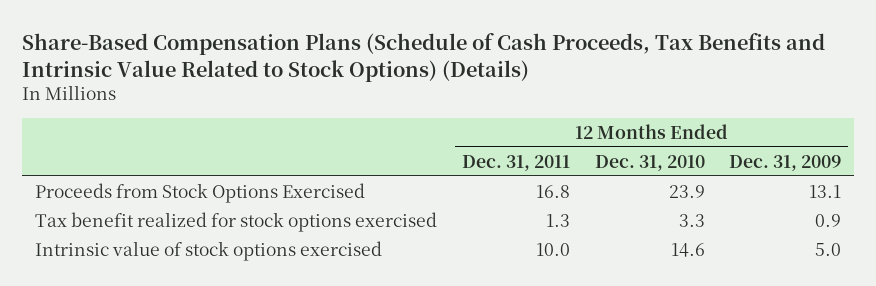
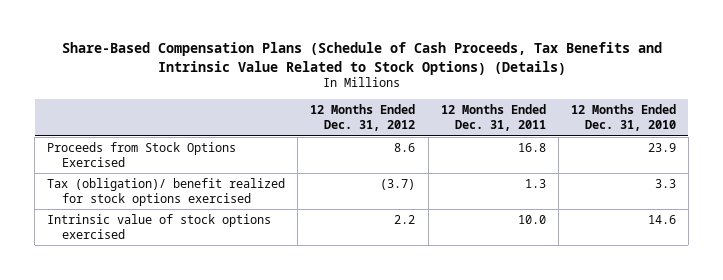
[729,154,842,171] Dec. 31, 2009 -> none
none -> [310,104,416,132] 12 Months Ended Dec. 31, 2012
[34,211,437,232] Tax benefit realized for stock options exercised -> [47,177,286,206] Tax (obligation)/ benefit realized for stock options exercised

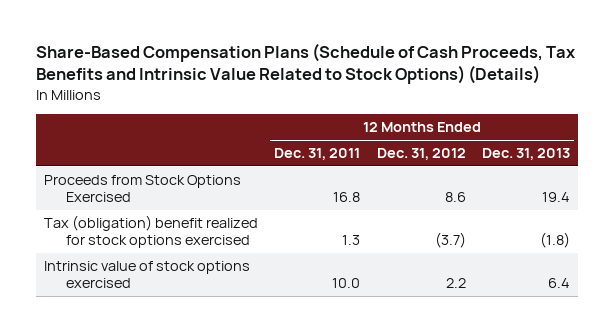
[570,104,676,132] 12 Months Ended Dec. 31, 2010 -> none
none -> [482,148,571,161] Dec. 31, 2013
[47,177,286,206] Tax (obligation)/ benefit realized for stock options exercised -> [43,215,258,249] Tax (obligation) benefit realized for stock options exercised

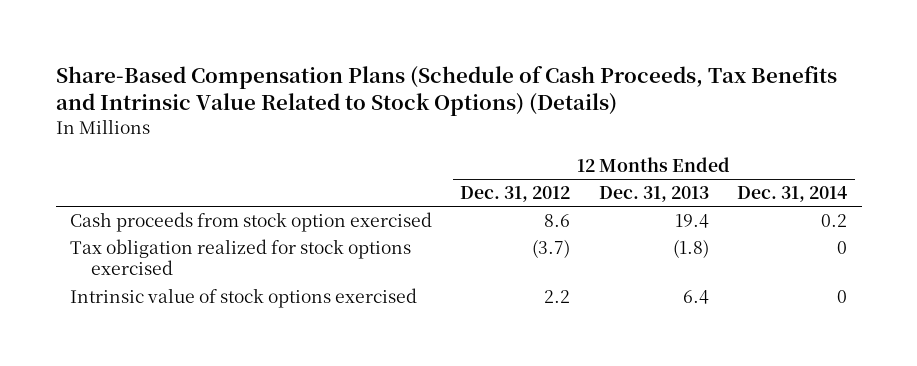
[274,148,361,161] Dec. 31, 2011 -> none
none -> [737,186,848,203] Dec. 31, 2014
[43,175,241,203] Proceeds from Stock Options Exercised -> [69,212,432,233] Cash proceeds from stock option exercised
[43,215,258,249] Tax (obligation) benefit realized for stock options exercised -> [69,239,411,276] Tax obligation realized for stock options exercised

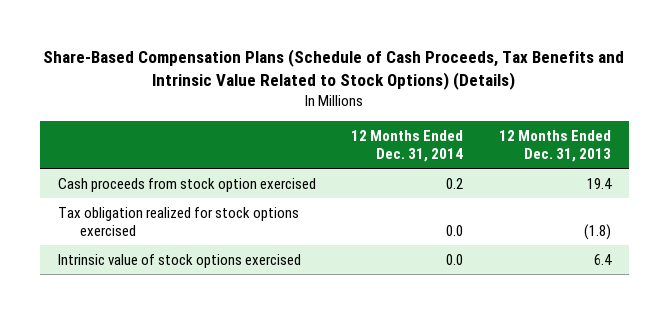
[460,186,571,203] Dec. 31, 2012 -> none
[837,241,848,255] 0 -> [446,224,464,236] 0.0
[837,290,848,304] 0 -> [446,253,464,265] 0.0

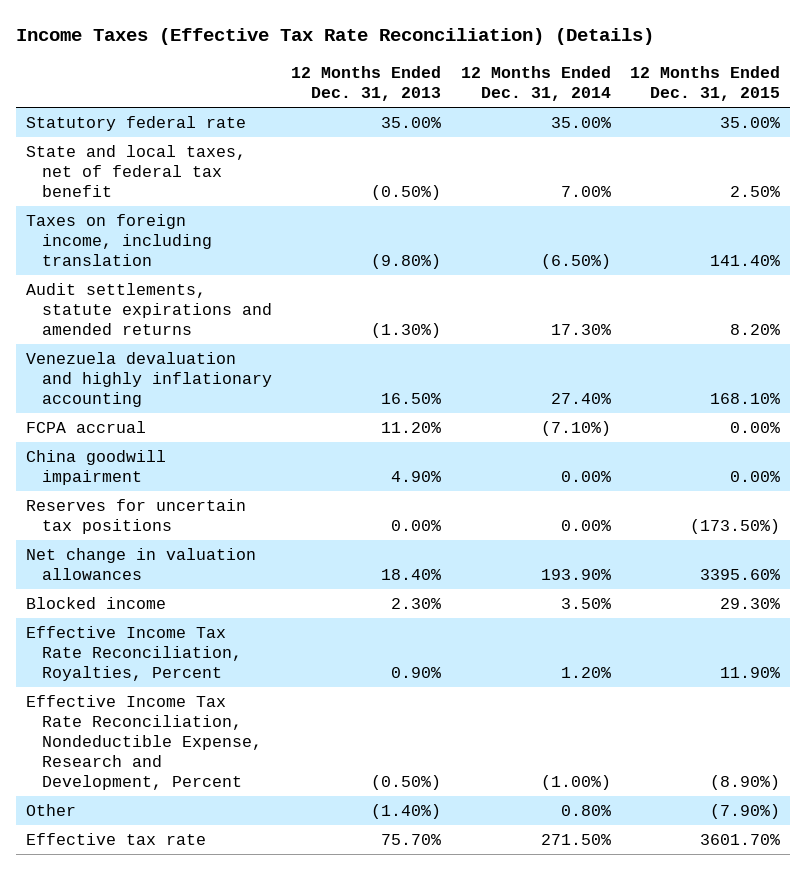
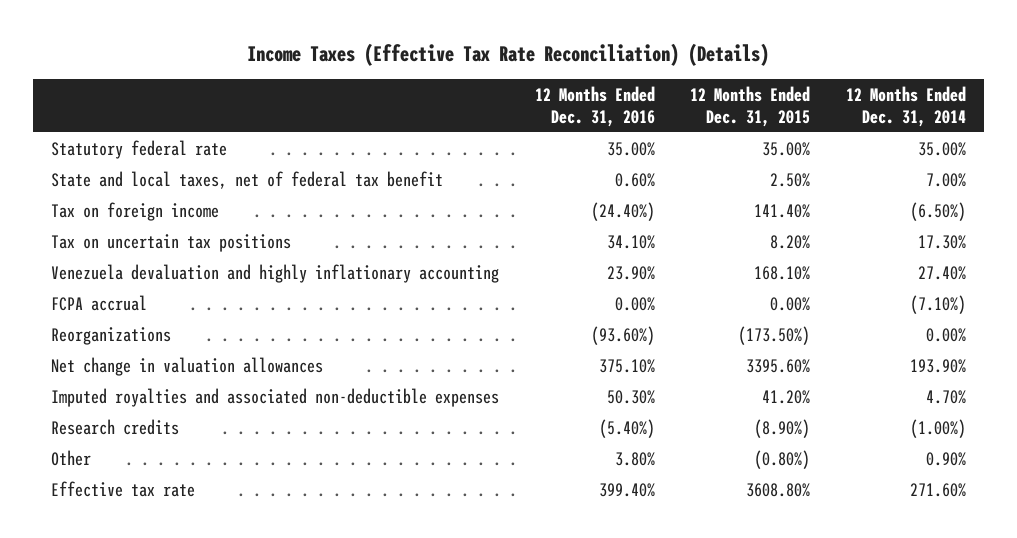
[291,65,442,101] 12 Months Ended Dec. 31, 2013 -> none
none -> [534,85,655,127] 12 Months Ended Dec. 31, 2016
[25,214,212,266] Taxes on foreign income, including translation -> [50,201,219,221] Tax on foreign income
[25,283,272,335] Audit settlements, statute expirations and amended returns -> [50,233,291,252] Tax on uncertain tax positions
[25,450,166,486] China goodwill impairment -> none
[25,499,246,535] Reserves for uncertain tax positions -> [50,326,171,345] Reorganizations
[25,597,166,610] Blocked income -> none
[25,626,242,681] Effective Income Tax Rate Reconciliation, Royalties, Percent -> none
none -> [50,387,499,407] Imputed royalties and associated non-deductible expenses
[25,695,262,790] Effective Income Tax Rate Reconciliation, Nondeductible Expense, Research and Development, Percent -> [50,418,179,435] Research credits
[560,805,611,817] 0.80% -> [926,451,967,466] 0.90%
[710,804,781,820] (7.90%) -> [754,449,811,469] (0.80%)
[540,834,611,846] 271.50% -> [910,482,967,497] 271.60%
[700,834,781,846] 3601.70% -> [746,482,811,497] 3608.80%

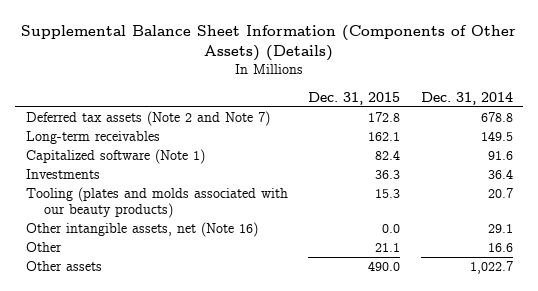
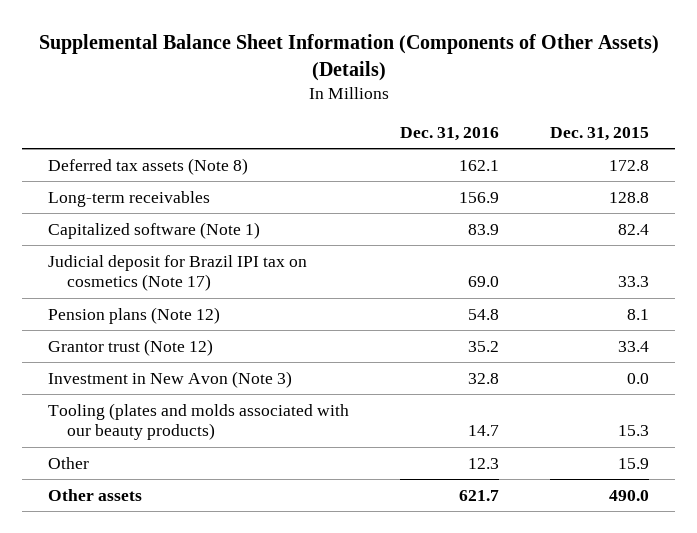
[420,91,513,105] Dec. 31, 2014 -> none
none -> [400,127,500,142] Dec. 31, 2016
[25,111,270,127] Deferred tax assets (Note 2 and Note 7) -> [48,157,249,175] Deferred tax assets (Note 8)
[368,132,401,142] 162.1 -> [609,191,650,203] 128.8
[25,169,100,180] Investments -> none
none -> [48,254,308,292] Judicial deposit for Brazil IPI tax on cosmetics (Note 17)
none -> [48,306,221,324] Pension plans (Note 12)
none -> [48,338,214,356] Grantor trust (Note 12)
none -> [48,370,293,388] Investment in New Avon (Note 3)
[25,222,258,238] Other intangible assets, net (Note 16) -> none
[375,243,401,253] 21.1 -> [618,457,650,469] 15.9

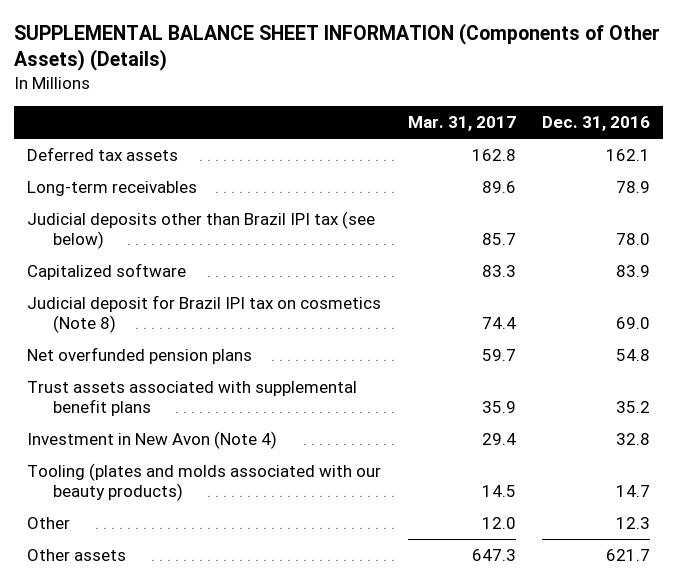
[38,34,659,82] Supplemental Balance Sheet Information (Components of Other Assets) (Details) -> [14,23,661,72] SUPPLEMENTAL BALANCE SHEET INFORMATION (Components of Other Assets) (Details)
[550,127,650,142] Dec. 31, 2015 -> none
none -> [407,115,516,131] Mar. 31, 2017
[48,157,249,175] Deferred tax assets (Note 8) -> [27,147,179,162] Deferred tax assets
[459,191,500,203] 156.9 -> [616,181,651,194] 78.9
none -> [27,211,376,249] Judicial deposits other than Brazil IPI tax (see below)
[48,221,261,239] Capitalized software (Note 1) -> [27,263,187,281] Capitalized software
[48,254,308,292] Judicial deposit for Brazil IPI tax on cosmetics (Note 17) -> [27,295,382,333] Judicial deposit for Brazil IPI tax on cosmetics (Note 8)
[48,306,221,324] Pension plans (Note 12) -> [27,347,253,365] Net overfunded pension plans
[48,338,214,356] Grantor trust (Note 12) -> [27,381,358,416] Trust assets associated with supplemental benefit plans
[48,370,293,388] Investment in New Avon (Note 3) -> [27,431,278,450] Investment in New Avon (Note 4)

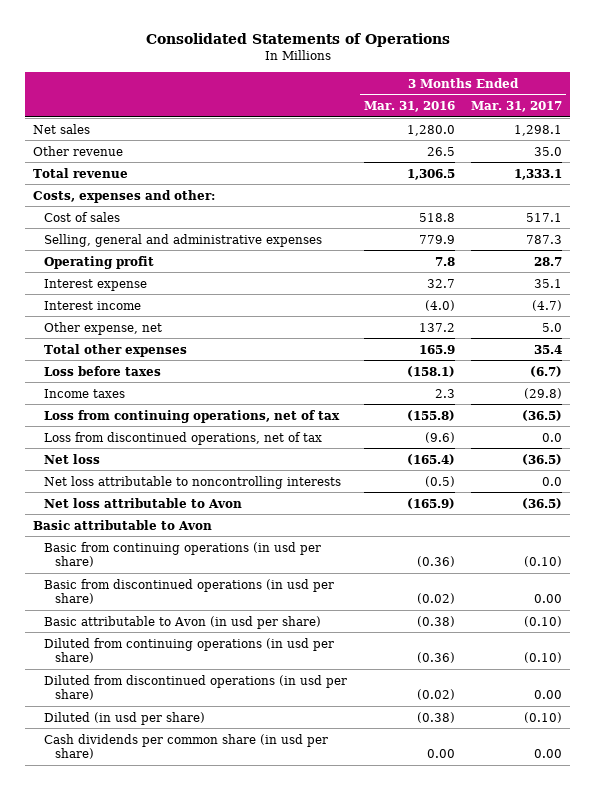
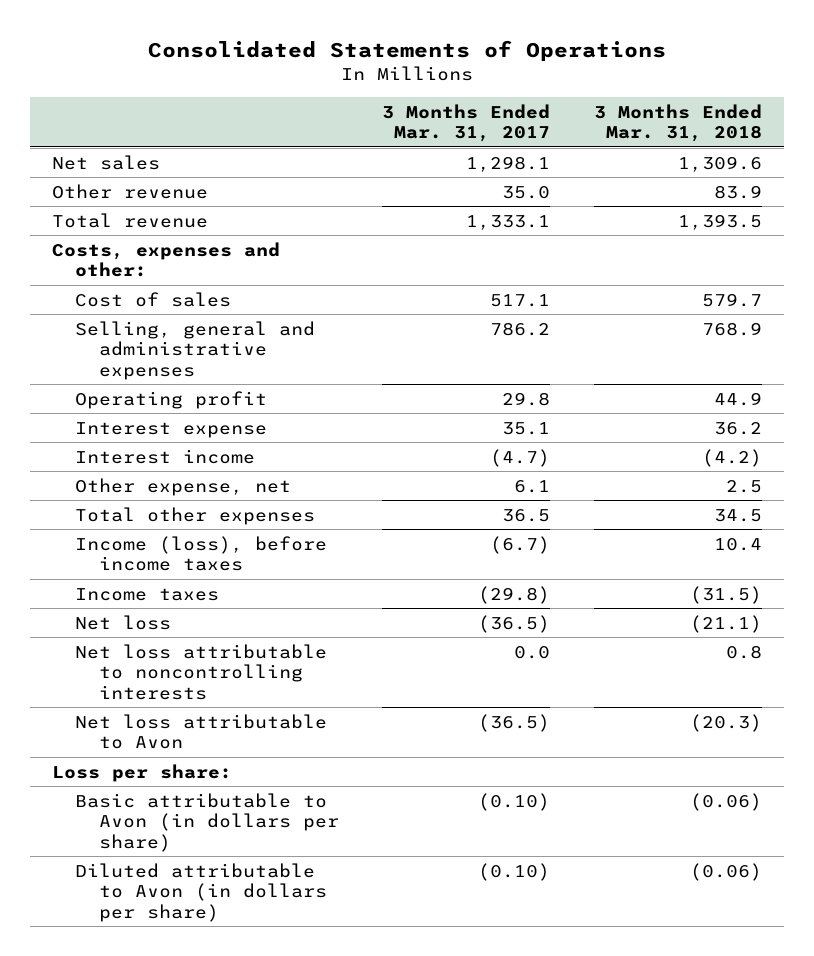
[363,101,455,113] Mar. 31, 2016 -> none
none -> [594,103,763,143] 3 Months Ended Mar. 31, 2018
[525,234,562,244] 787.3 -> [490,321,551,336] 786.2
[533,256,562,266] 28.7 -> [502,391,551,406] 29.8
[541,322,562,332] 5.0 -> [514,479,551,493] 6.1
[533,344,562,354] 35.4 -> [502,508,551,522] 36.5
[44,365,162,376] Loss before taxes -> [75,535,328,572] Income (loss), before income taxes
[44,409,341,423] Loss from continuing operations, net of tax -> none
[44,431,323,445] Loss from discontinued operations, net of tax -> none
[44,541,322,568] Basic from continuing operations (in usd per share) -> none
[44,578,335,605] Basic from discontinued operations (in usd per share) -> none
[44,637,335,664] Diluted from continuing operations (in usd per share) -> none
[44,674,348,701] Diluted from discontinued operations (in usd per share) -> none
[44,733,329,760] Cash dividends per common share (in usd per share) -> none
[33,519,213,530] Basic attributable to Avon -> [51,763,232,782] Loss per share:
[44,615,322,629] Basic attributable to Avon (in usd per share) -> [75,792,339,852] Basic attributable to Avon (in dollars per share)
[44,711,206,725] Diluted (in usd per share) -> [75,862,327,922] Diluted attributable to Avon (in dollars per share)

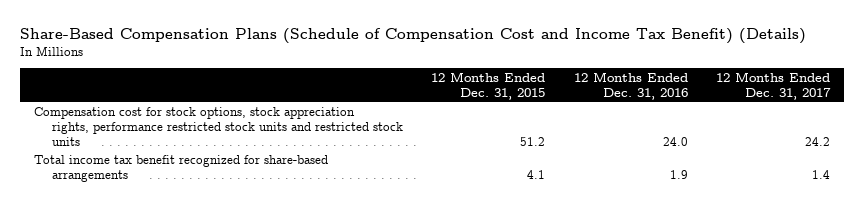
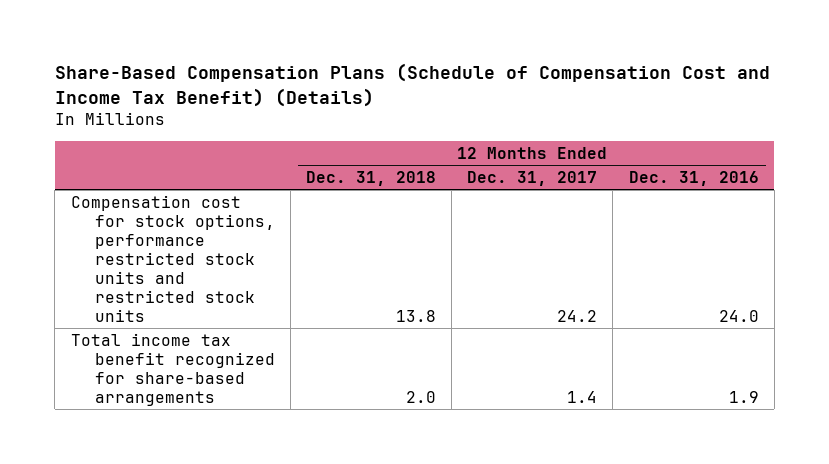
[431,71,546,100] 12 Months Ended Dec. 31, 2015 -> none
none -> [305,171,436,187] Dec. 31, 2018
[33,107,404,147] Compensation cost for stock options, stock appreciation rights, performance restricted stock units and restricted stock units -> [70,194,275,322] Compensation cost for stock options, performance restricted stock units and restricted stock units

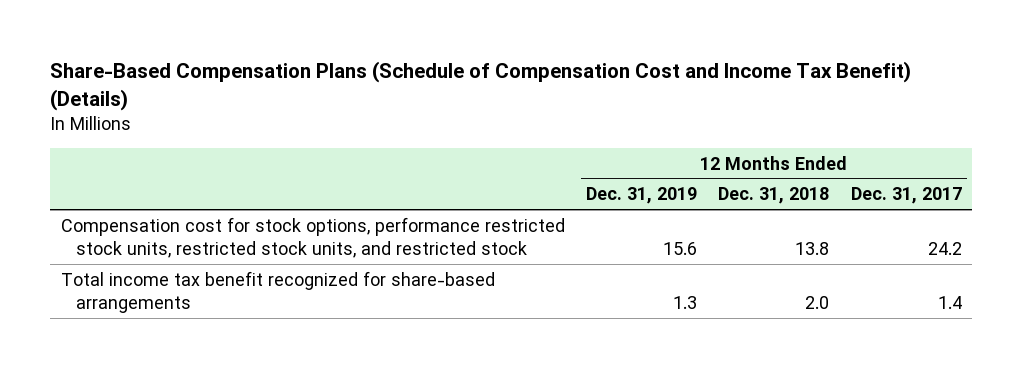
[628,171,759,187] Dec. 31, 2016 -> none
none -> [586,187,698,205] Dec. 31, 2019
[70,194,275,322] Compensation cost for stock options, performance restricted stock units and restricted stock units -> [60,216,565,258] Compensation cost for stock options, performance restricted stock units, restricted stock units, and restricted stock

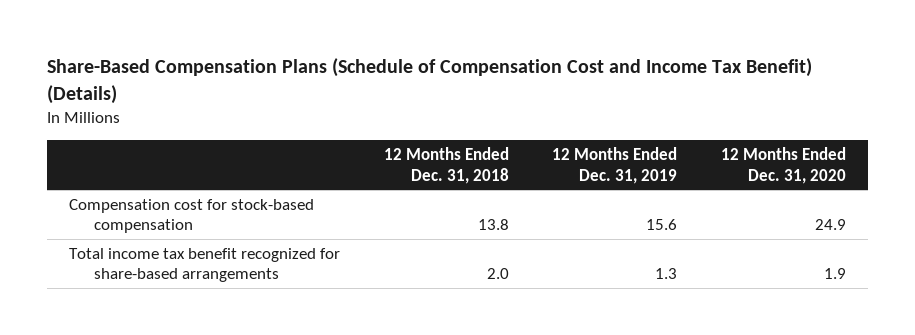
[850,187,962,205] Dec. 31, 2017 -> none
none -> [721,147,847,184] 12 Months Ended Dec. 31, 2020
[60,216,565,258] Compensation cost for stock options, performance restricted stock units, restricted stock units, and restricted stock -> [68,198,314,234] Compensation cost for stock-based compensation

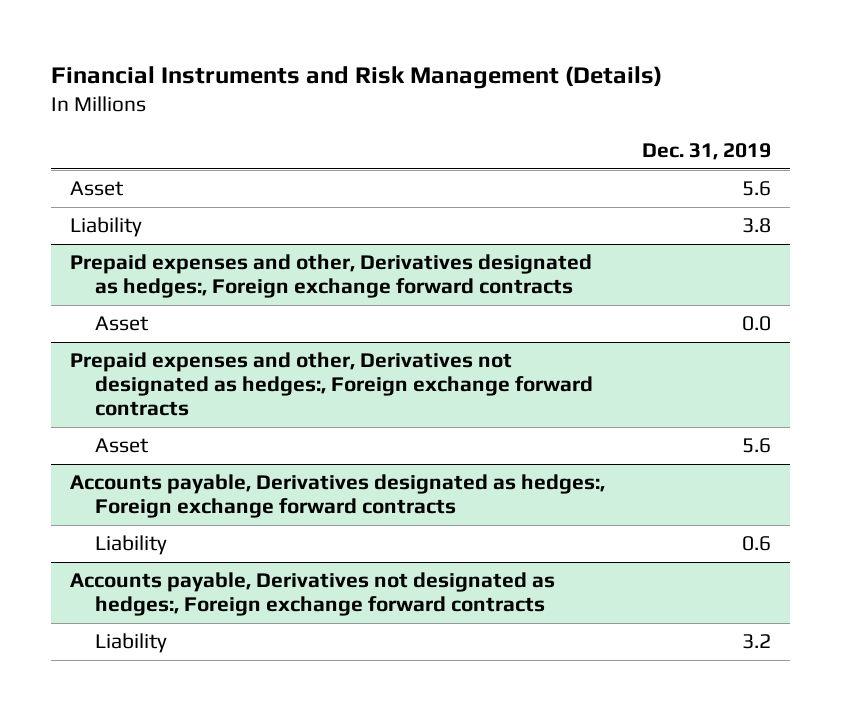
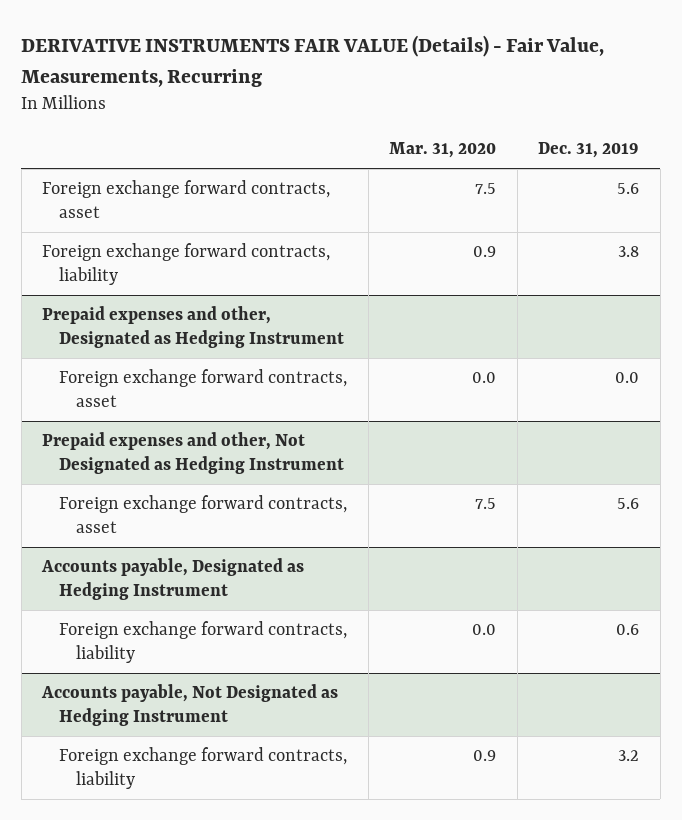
[50,66,662,90] Financial Instruments and Risk Management (Details) -> [21,34,605,87] DERIVATIVE INSTRUMENTS FAIR VALUE (Details) - Fair Value, Measurements, Recurring
none -> [389,142,497,159] Mar. 31, 2020
[69,254,592,299] Prepaid expenses and other, Derivatives designated as hedges:, Foreign exchange forward contracts -> none
[69,352,594,417] Prepaid expenses and other, Derivatives not designated as hedges:, Foreign exchange forward contracts -> none
[69,474,605,519] Accounts payable, Derivatives designated as hedges:, Foreign exchange forward contracts -> none
[69,572,555,617] Accounts payable, Derivatives not designated as hedges:, Foreign exchange forward contracts -> none
[69,181,124,197] Asset -> [42,180,331,219] Foreign exchange forward contracts, asset
[69,217,142,238] Liability -> [42,243,331,286] Foreign exchange forward contracts, liability
none -> [42,306,345,349] Prepaid expenses and other, Designated as Hedging Instrument
[95,316,150,332] Asset -> [59,369,348,408] Foreign exchange forward contracts, asset
none -> [42,432,345,475] Prepaid expenses and other, Not Designated as Hedging Instrument
[95,438,150,454] Asset -> [59,495,348,534] Foreign exchange forward contracts, asset
none -> [41,558,305,601] Accounts payable, Designated as Hedging Instrument
[95,535,168,556] Liability -> [59,621,348,664] Foreign exchange forward contracts, liability
none -> [41,684,339,727] Accounts payable, Not Designated as Hedging Instrument
[95,633,168,654] Liability -> [59,747,348,790] Foreign exchange forward contracts, liability

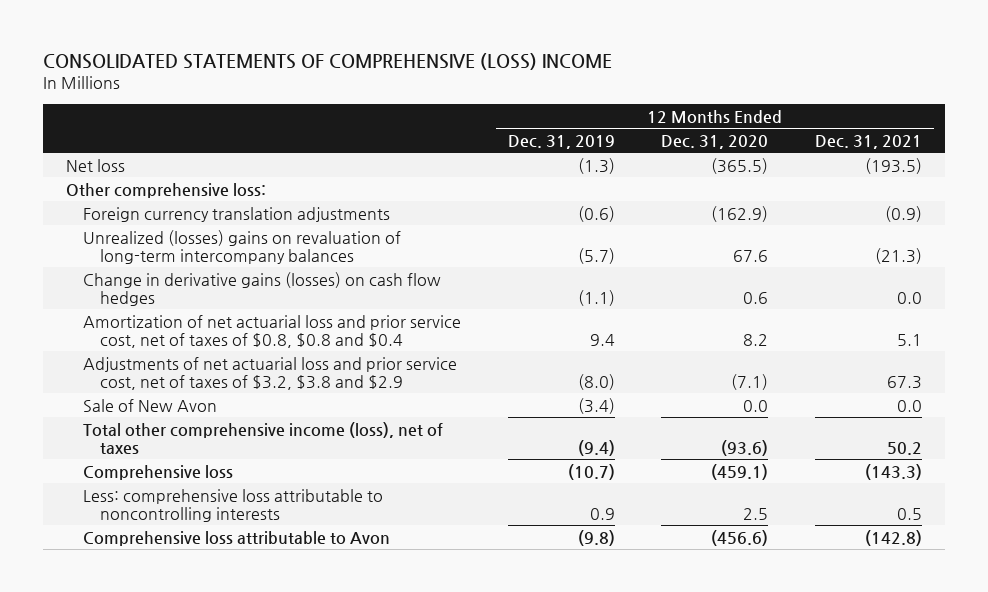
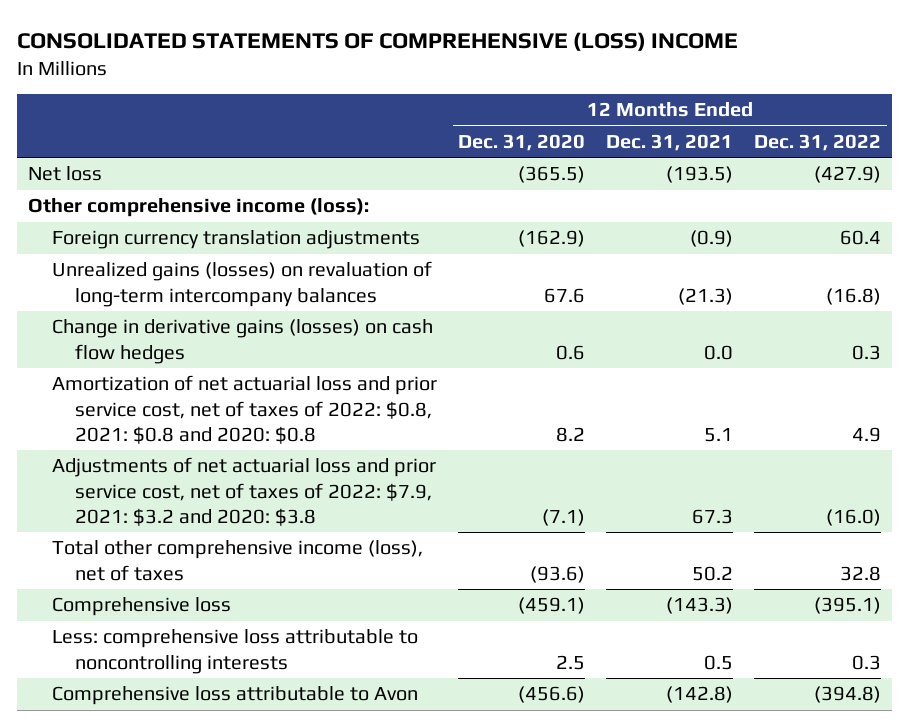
[507,134,615,149] Dec. 31, 2019 -> none
none -> [754,133,882,151] Dec. 31, 2022
[66,182,267,198] Other comprehensive loss: -> [27,198,369,218] Other comprehensive income (loss):
[83,229,402,264] Unrealized (losses) gains on revaluation of long-term intercompany balances -> [51,261,432,307] Unrealized gains (losses) on revaluation of long-term intercompany balances
[83,398,218,412] Sale of New Avon -> none
[83,314,462,348] Amortization of net actuarial loss and prior service cost, net of taxes of $0.8, $0.8 and $0.4 -> [51,375,437,445] Amortization of net actuarial loss and prior service cost, net of taxes of 2022: $0.8, 2021: $0.8 and 2020: $0.8
[83,356,458,390] Adjustments of net actuarial loss and prior service cost, net of taxes of $3.2, $3.8 and $2.9 -> [51,457,436,527] Adjustments of net actuarial loss and prior service cost, net of taxes of 2022: $7.9, 2021: $3.2 and 2020: $3.8

